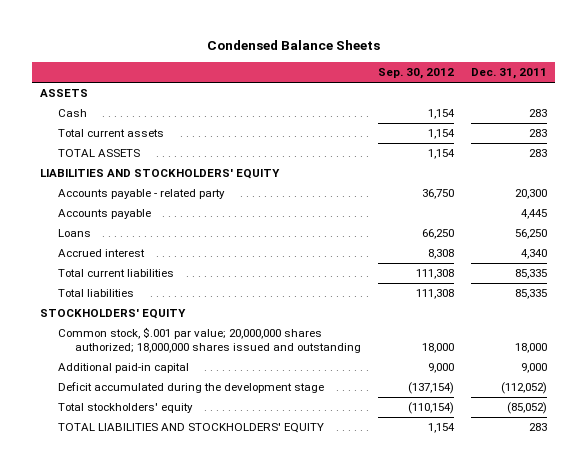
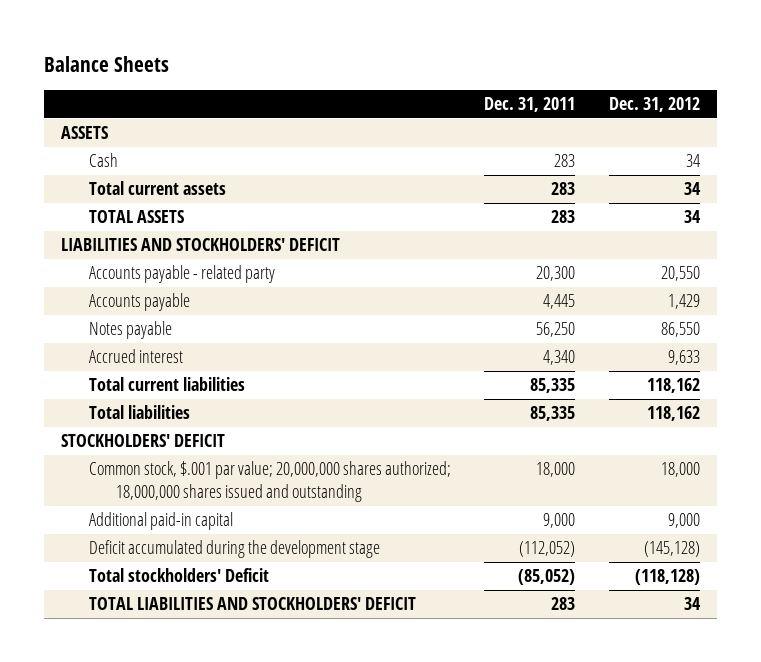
[206,40,380,51] Condensed Balance Sheets -> [44,56,170,73] Balance Sheets
[377,68,454,80] Sep. 30, 2012 -> none
none -> [609,97,701,113] Dec. 31, 2012
[40,169,281,180] LIABILITIES AND STOCKHOLDERS' EQUITY -> [61,238,341,252] LIABILITIES AND STOCKHOLDERS' DEFICIT
[57,229,91,238] Loans -> [88,321,172,340] Notes payable
[40,309,187,320] STOCKHOLDERS' EQUITY -> [61,434,226,448] STOCKHOLDERS' DEFICIT
[57,403,193,414] Total stockholders' equity -> [88,568,269,583] Total stockholders' Deficit
[57,423,324,434] TOTAL LIABILITIES AND STOCKHOLDERS' EQUITY -> [88,597,416,611] TOTAL LIABILITIES AND STOCKHOLDERS' DEFICIT

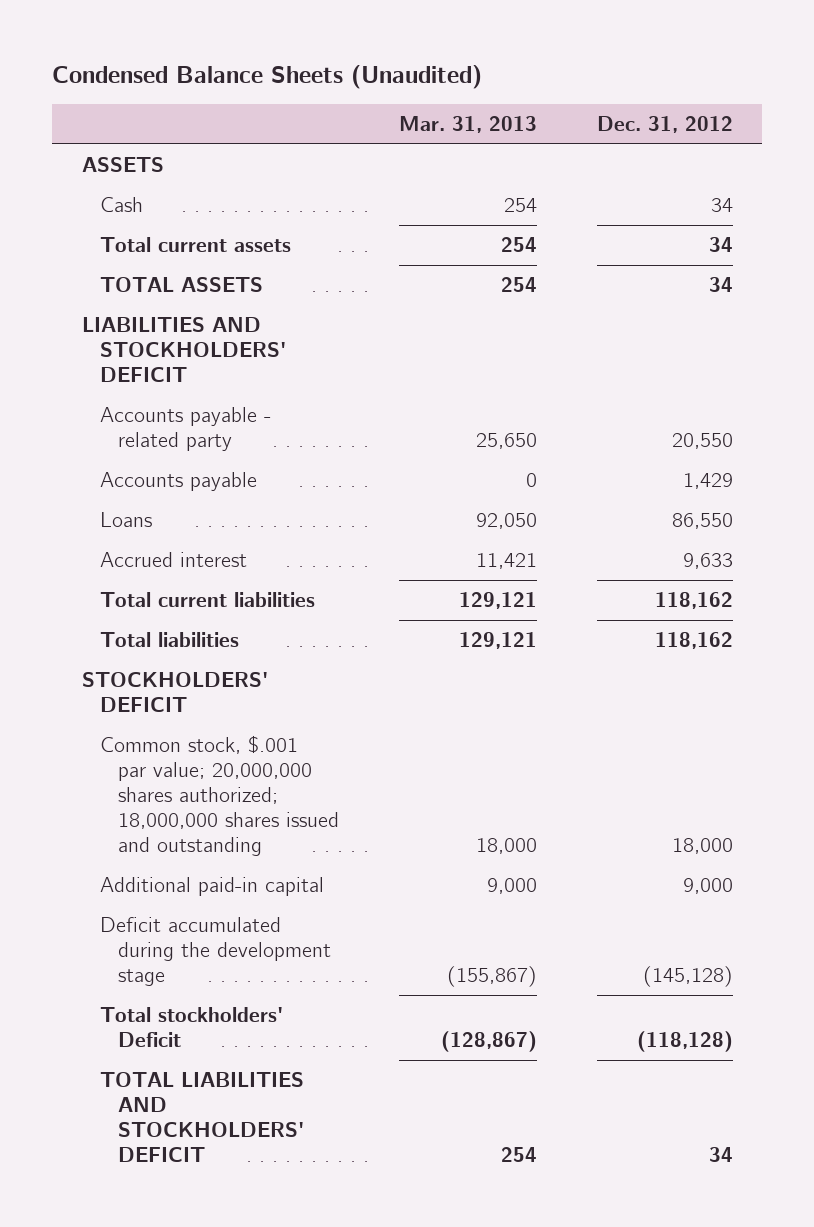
[44,56,170,73] Balance Sheets -> [51,65,482,90] Condensed Balance Sheets (Unaudited)
[484,97,576,113] Dec. 31, 2011 -> none
none -> [398,115,537,133] Mar. 31, 2013
[88,321,172,340] Notes payable -> [99,512,152,528] Loans

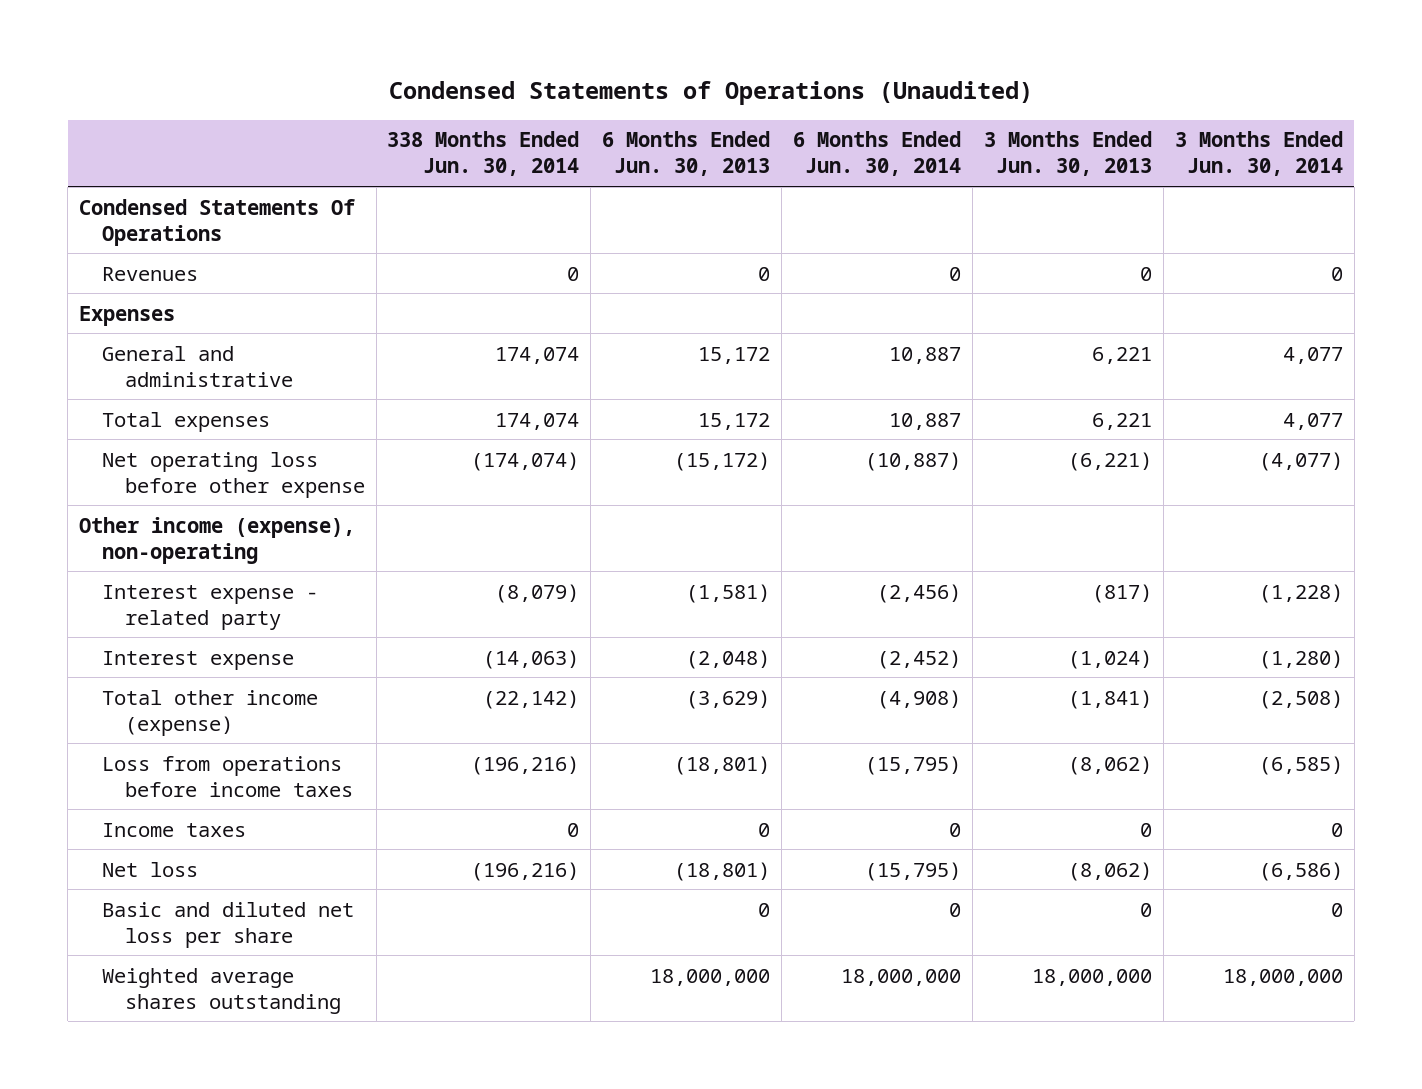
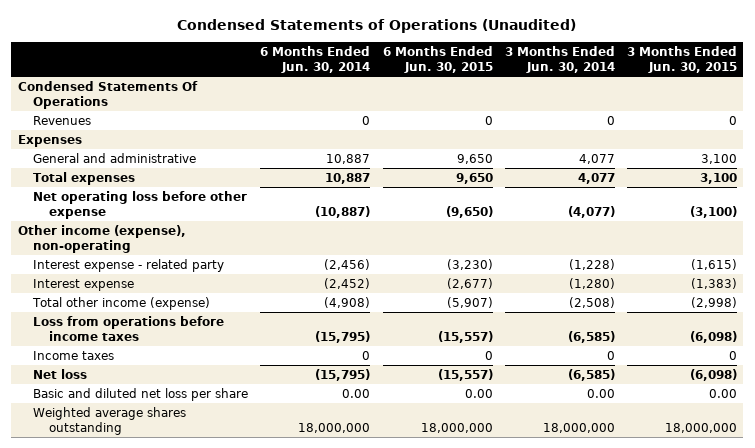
[387,131,580,177] 338 Months Ended Jun. 30, 2014 -> none
[602,131,771,177] 6 Months Ended Jun. 30, 2013 -> none
[983,131,1152,177] 3 Months Ended Jun. 30, 2013 -> none
none -> [382,46,493,74] 6 Months Ended Jun. 30, 2015
none -> [627,46,738,74] 3 Months Ended Jun. 30, 2015
[1258,861,1343,881] (6,586) -> [567,368,615,381] (6,585)
[949,902,962,917] 0 -> [342,388,371,398] 0.00
[1330,902,1343,917] 0 -> [586,388,615,398] 0.00

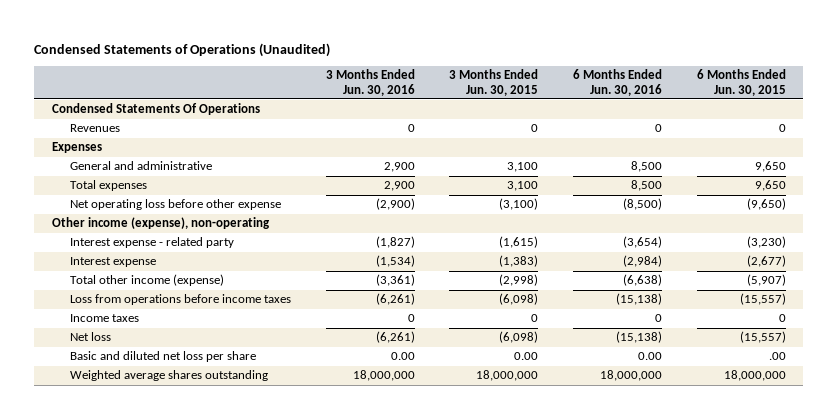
[260,46,371,74] 6 Months Ended Jun. 30, 2014 -> none
[504,46,615,74] 3 Months Ended Jun. 30, 2014 -> none
none -> [325,69,415,96] 3 Months Ended Jun. 30, 2016
none -> [573,69,663,96] 6 Months Ended Jun. 30, 2016
[464,388,493,398] 0.00 -> [768,352,786,361] .00

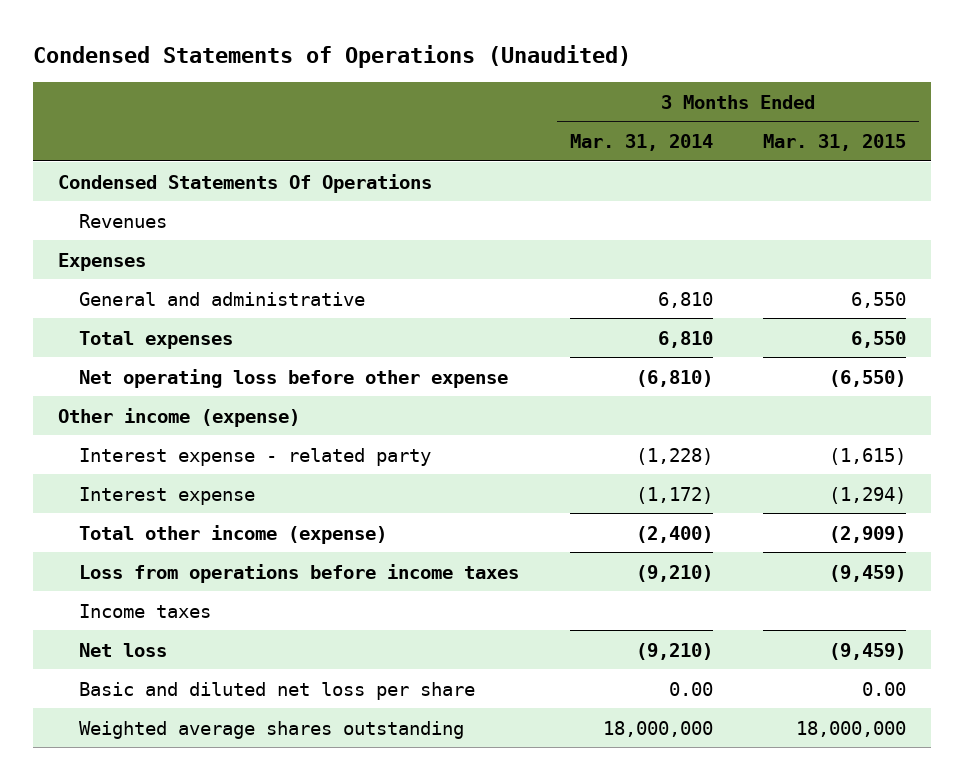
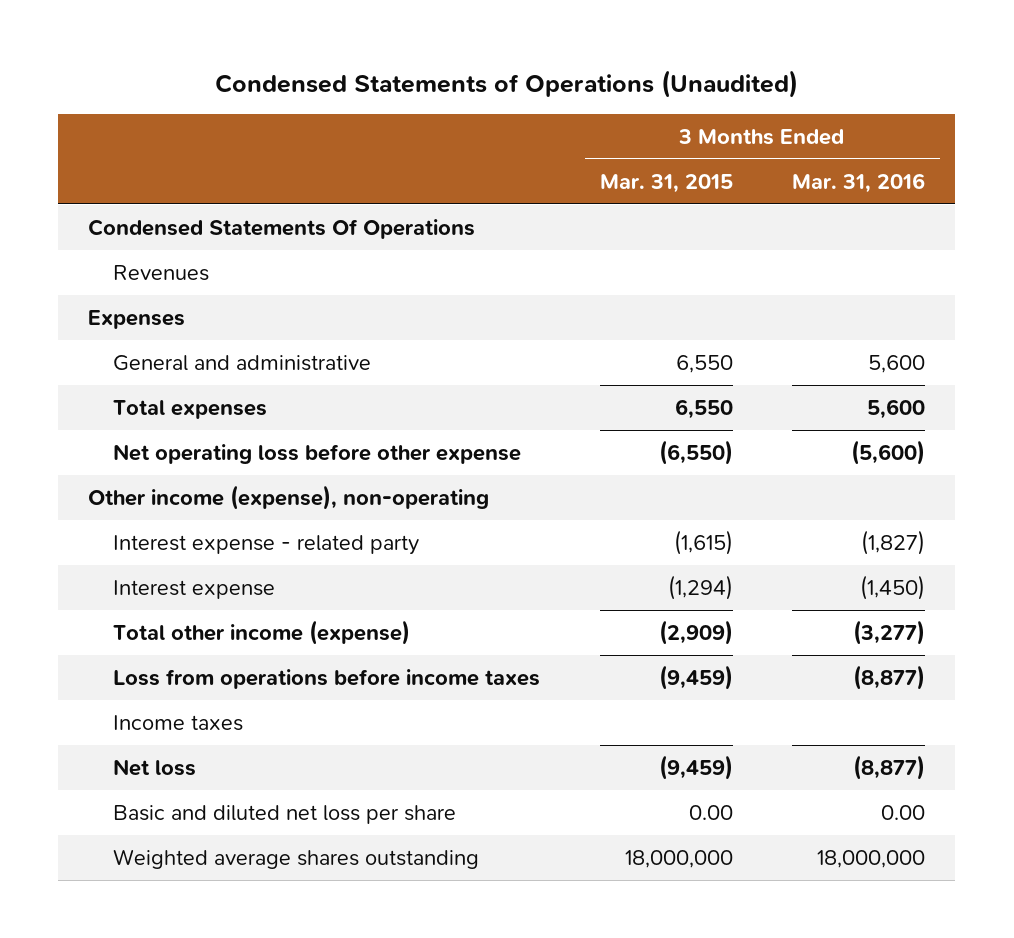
[569,134,713,152] Mar. 31, 2014 -> none
none -> [792,172,926,193] Mar. 31, 2016
[58,407,301,427] Other income (expense) -> [88,484,490,510] Other income (expense), non-operating

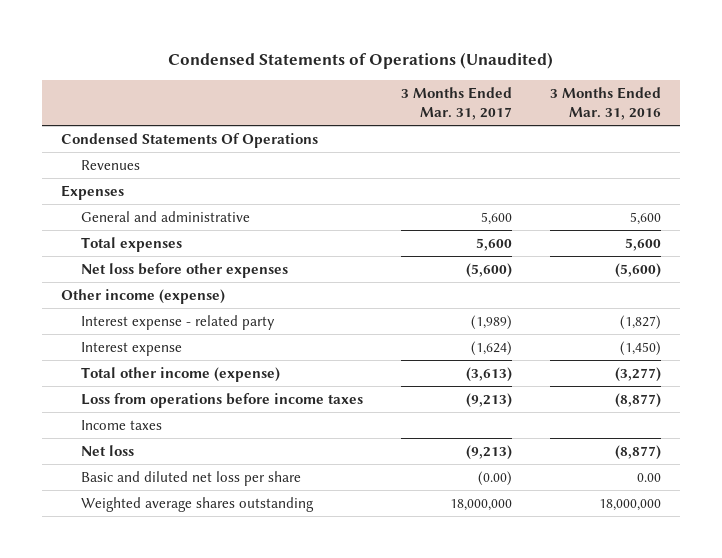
[599,173,733,193] Mar. 31, 2015 -> none
none -> [400,86,512,121] 3 Months Ended Mar. 31, 2017
[112,443,521,464] Net operating loss before other expense -> [80,262,288,278] Net loss before other expenses
[88,484,490,510] Other income (expense), non-operating -> [61,288,226,304] Other income (expense)

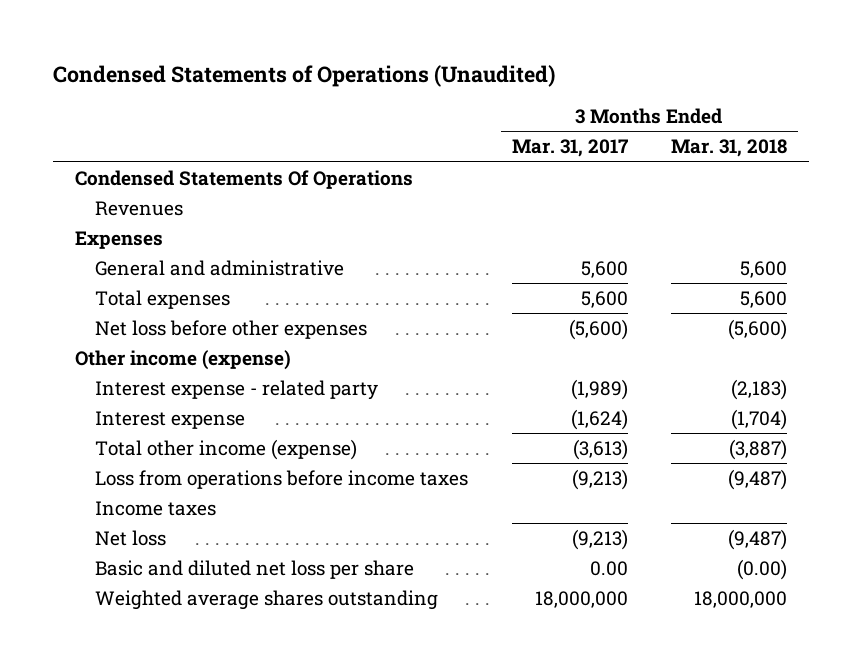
[549,86,661,121] 3 Months Ended Mar. 31, 2016 -> none
none -> [671,139,788,158] Mar. 31, 2018
[477,470,512,486] (0.00) -> [589,560,628,576] 0.00

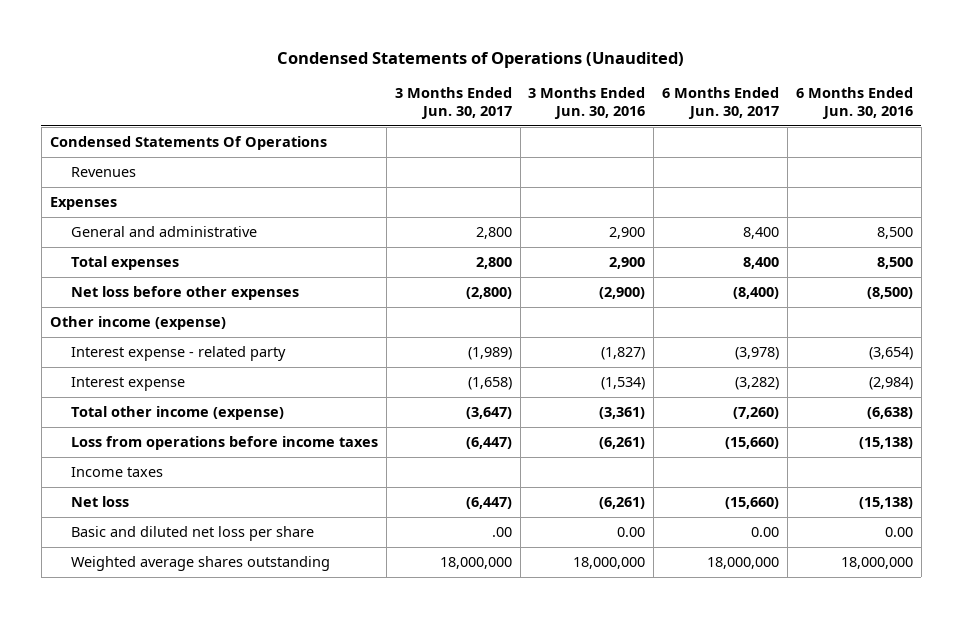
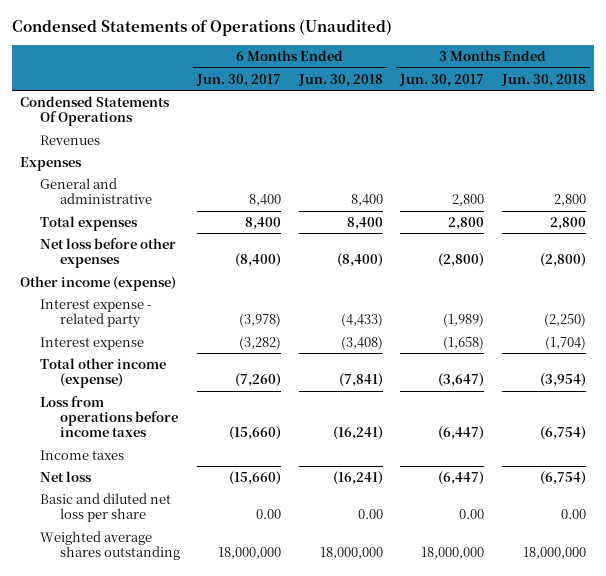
[528,86,646,120] 3 Months Ended Jun. 30, 2016 -> none
[796,86,914,120] 6 Months Ended Jun. 30, 2016 -> none
none -> [297,73,383,87] Jun. 30, 2018
none -> [500,73,586,87] Jun. 30, 2018
[491,526,512,537] .00 -> [459,509,485,520] 0.00

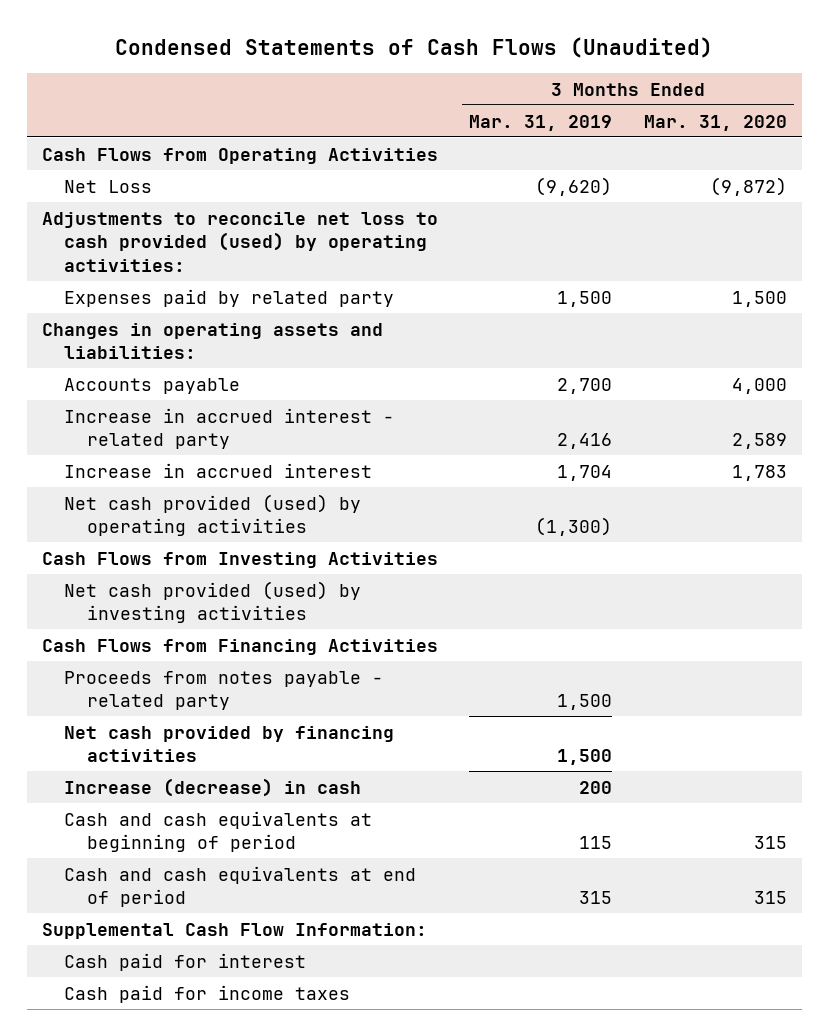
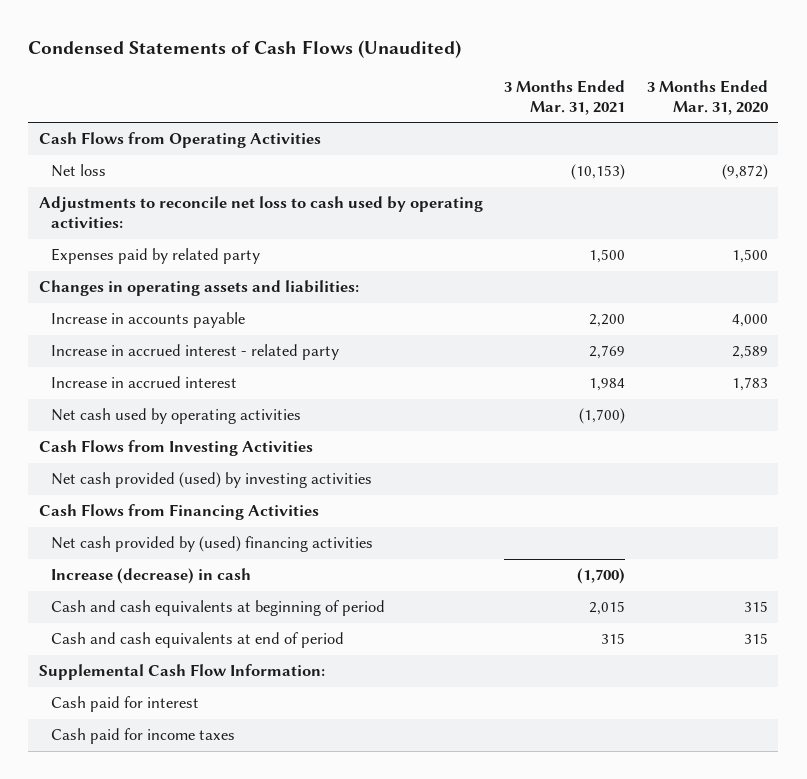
[469,114,613,131] Mar. 31, 2019 -> none
none -> [504,79,626,115] 3 Months Ended Mar. 31, 2021
[64,179,153,193] Net Loss -> [51,164,107,178] Net loss
[42,211,439,272] Adjustments to reconcile net loss to cash provided (used) by operating activities: -> [39,196,484,229] Adjustments to reconcile net loss to cash used by operating activities:
[64,377,241,394] Accounts payable -> [51,312,246,329] Increase in accounts payable
[64,493,362,537] Net cash provided (used) by operating activities -> [51,408,302,425] Net cash used by operating activities
[64,670,384,711] Proceeds from notes payable - related party -> none
[64,725,395,763] Net cash provided by financing activities -> [51,536,374,553] Net cash provided by (used) financing activities

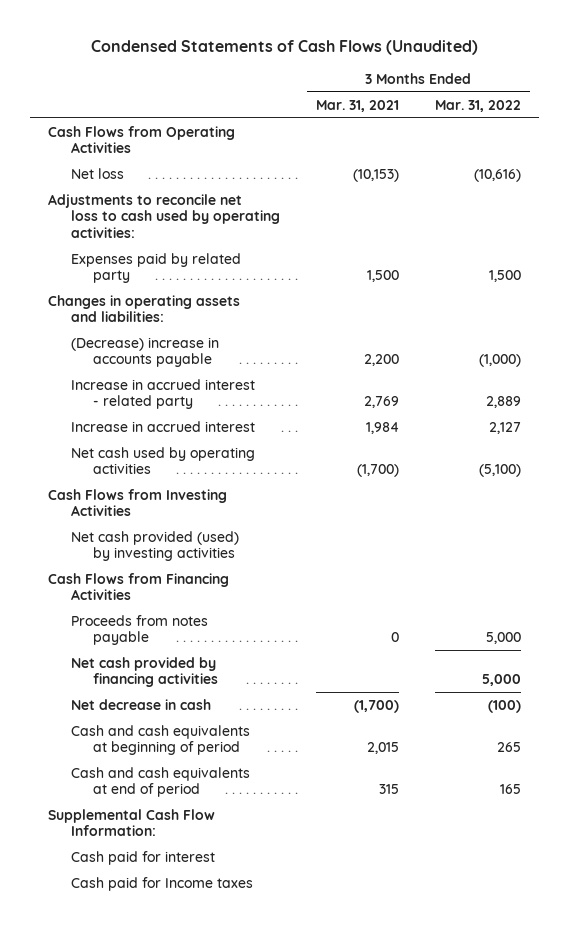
[646,79,768,115] 3 Months Ended Mar. 31, 2020 -> none
none -> [434,99,521,112] Mar. 31, 2022
[51,312,246,329] Increase in accounts payable -> [70,336,219,368] (Decrease) increase in accounts payable
none -> [70,614,208,646] Proceeds from notes payable
[51,536,374,553] Net cash provided by (used) financing activities -> [70,656,219,688] Net cash provided by financing activities
[51,568,252,585] Increase (decrease) in cash -> [70,698,211,710] Net decrease in cash
[51,728,236,745] Cash paid for income taxes -> [70,876,253,891] Cash paid for Income taxes

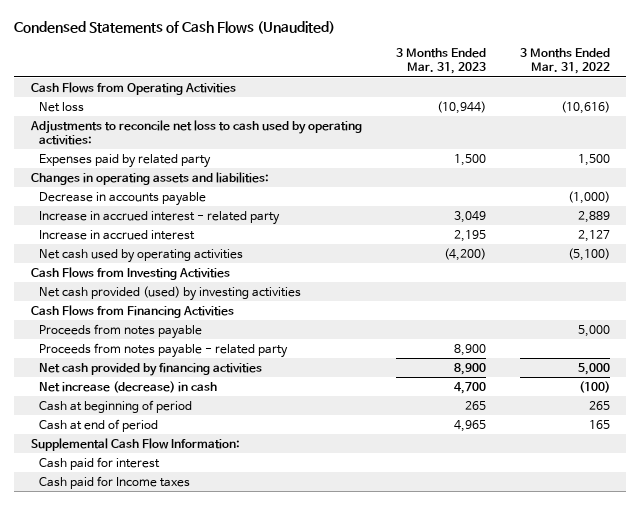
[315,99,399,112] Mar. 31, 2021 -> none
none -> [395,48,486,75] 3 Months Ended Mar. 31, 2023
[70,336,219,368] (Decrease) increase in accounts payable -> [39,191,207,206] Decrease in accounts payable
none -> [39,342,289,358] Proceeds from notes payable - related party
[70,698,211,710] Net decrease in cash -> [39,380,218,393] Net increase (decrease) in cash
[70,724,250,756] Cash and cash equivalents at beginning of period -> [39,399,193,413] Cash at beginning of period
[70,766,250,798] Cash and cash equivalents at end of period -> [39,418,159,432] Cash at end of period

